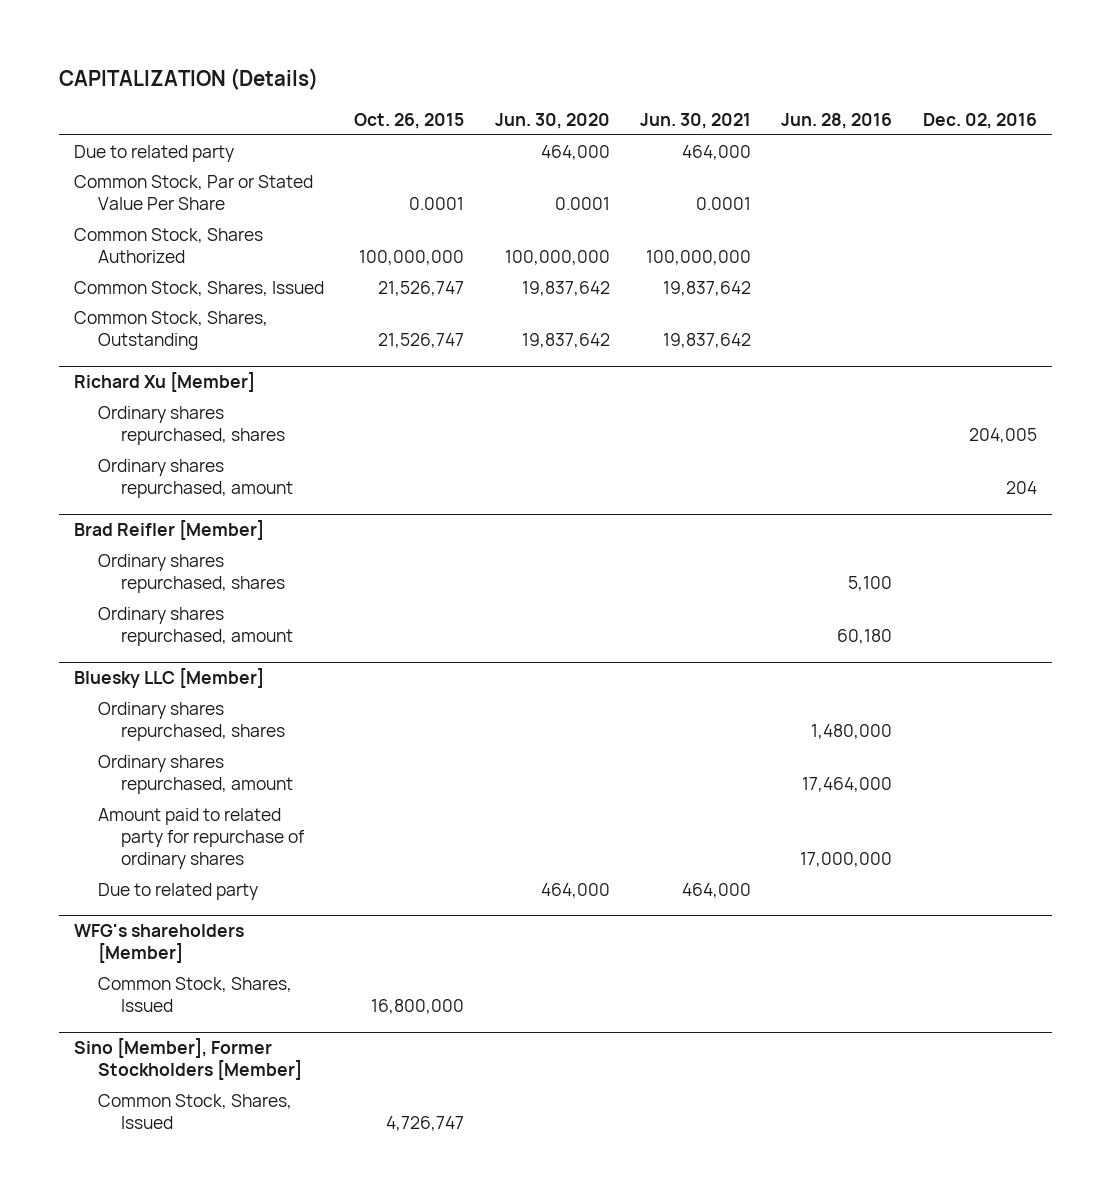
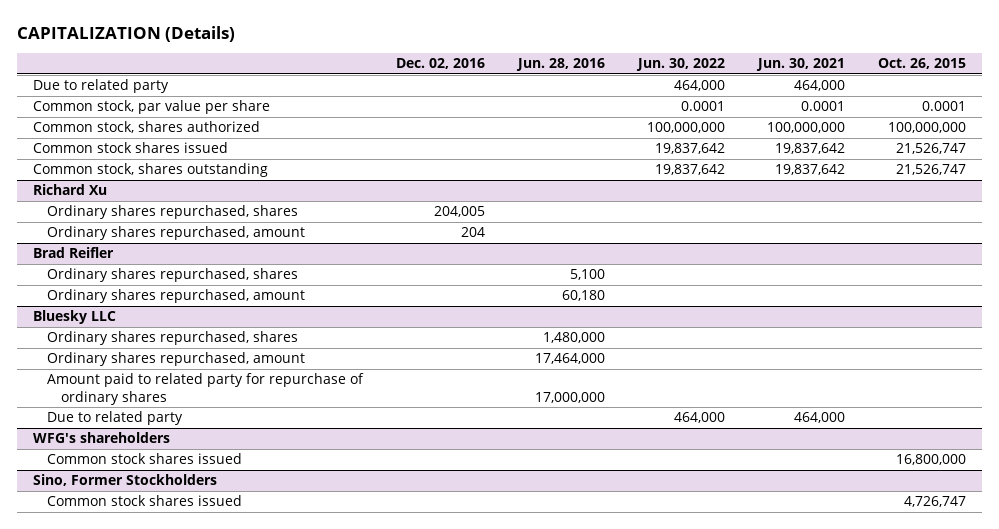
[494,112,610,129] Jun. 30, 2020 -> none
none -> [635,58,725,72] Jun. 30, 2022
[74,174,314,211] Common Stock, Par or Stated Value Per Share -> [33,100,271,115] Common stock, par value per share
[74,227,264,264] Common Stock, Shares Authorized -> [33,121,261,134] Common stock, shares authorized
[74,280,325,296] Common Stock, Shares, Issued -> [33,142,229,154] Common stock shares issued
[74,310,269,351] Common Stock, Shares, Outstanding -> [33,163,269,178] Common stock, shares outstanding
[74,371,256,392] Richard Xu [Member] -> [33,184,108,196] Richard Xu
[74,519,265,540] Brad Reifler [Member] -> [33,247,115,259] Brad Reifler
[74,667,265,688] Bluesky LLC [Member] -> [33,310,117,325] Bluesky LLC
[74,923,245,964] WFG's shareholders [Member] -> [33,432,171,444] WFG's shareholders
[97,976,292,1013] Common Stock, Shares, Issued -> [47,453,243,465] Common stock shares issued
[74,1037,302,1081] Sino [Member], Former Stockholders [Member] -> [33,474,218,487] Sino, Former Stockholders
[97,1093,292,1130] Common Stock, Shares, Issued -> [47,495,243,507] Common stock shares issued

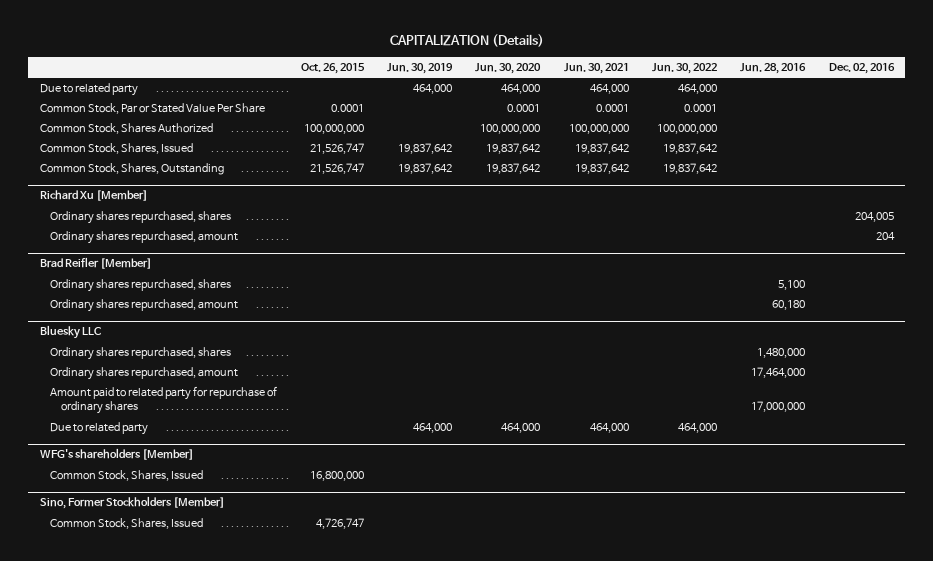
none -> [386,62,453,74] Jun. 30, 2019
none -> [475,62,542,74] Jun. 30, 2020
[33,100,271,115] Common stock, par value per share -> [39,103,265,115] Common Stock, Par or Stated Value Per Share
[33,121,261,134] Common stock, shares authorized -> [39,123,213,135] Common Stock, Shares Authorized
[33,142,229,154] Common stock shares issued -> [39,143,193,155] Common Stock, Shares, Issued
[33,163,269,178] Common stock, shares outstanding -> [39,163,224,176] Common Stock, Shares, Outstanding
[33,184,108,196] Richard Xu -> [39,190,148,202] Richard Xu [Member]
[33,247,115,259] Brad Reifler -> [39,257,152,270] Brad Reifler [Member]
[33,432,171,444] WFG's shareholders -> [39,448,194,461] WFG's shareholders [Member]
[47,453,243,465] Common stock shares issued -> [50,470,204,482] Common Stock, Shares, Issued
[33,474,218,487] Sino, Former Stockholders -> [39,496,225,510] Sino, Former Stockholders [Member]
[47,495,243,507] Common stock shares issued -> [50,518,204,530] Common Stock, Shares, Issued

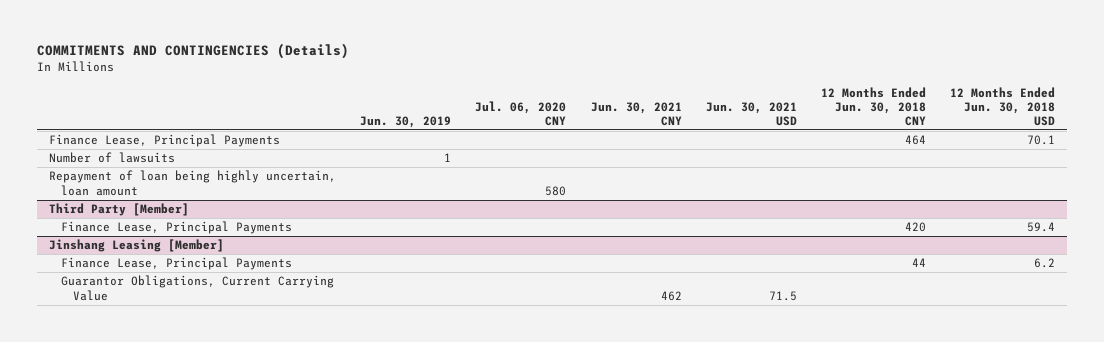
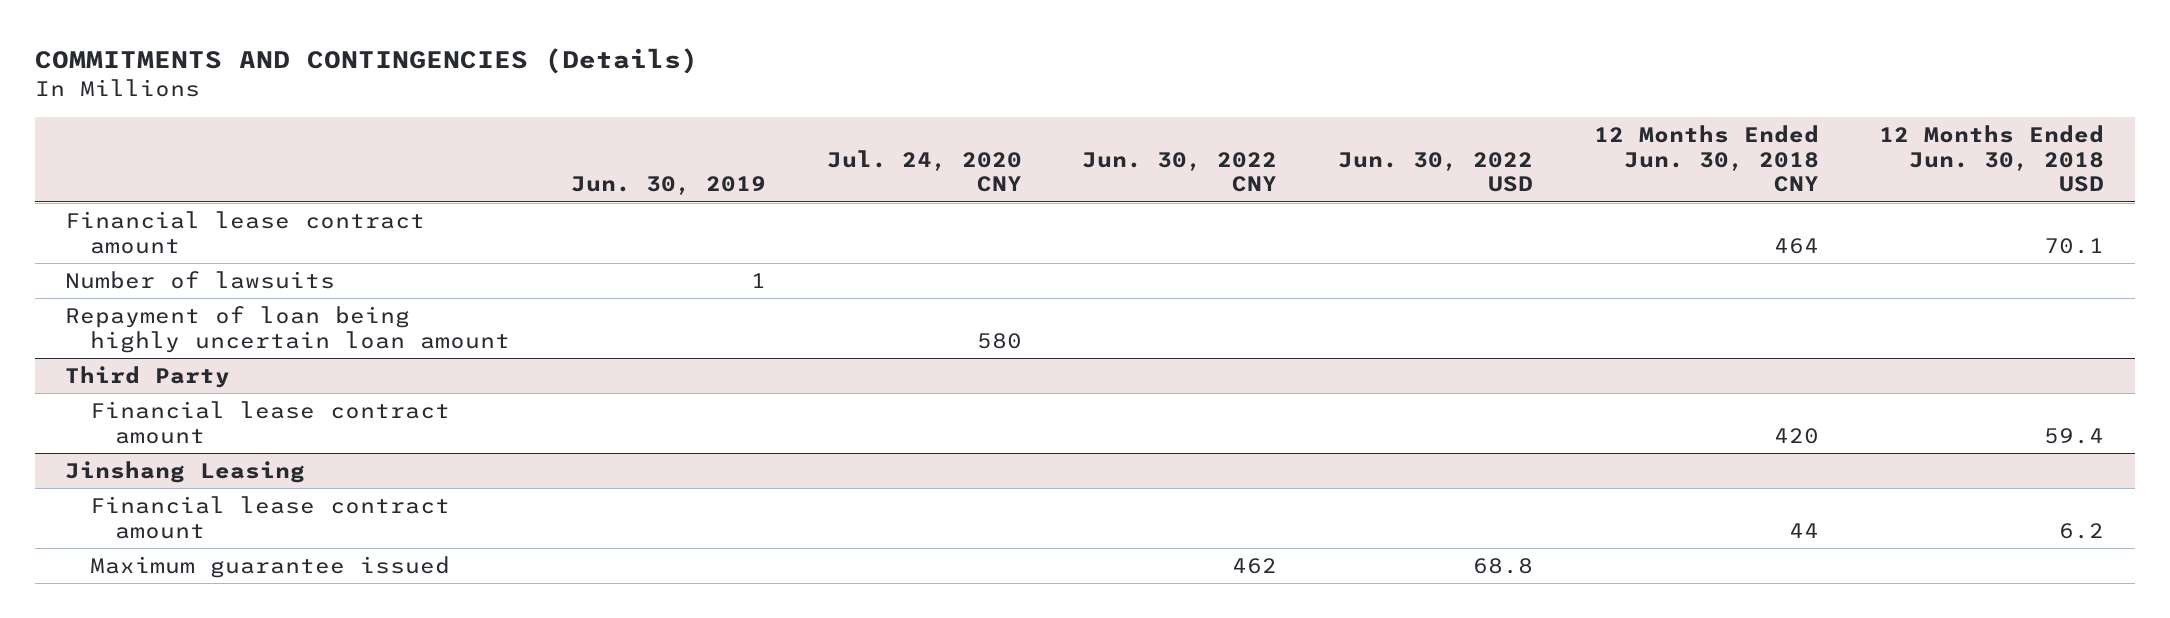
[475,100,567,126] Jul. 06, 2020 CNY -> none
[590,101,682,126] Jun. 30, 2021 CNY -> none
[705,101,797,126] Jun. 30, 2021 USD -> none
none -> [826,149,1022,193] Jul. 24, 2020 CNY
none -> [1082,151,1278,193] Jun. 30, 2022 CNY
none -> [1337,151,1533,193] Jun. 30, 2022 USD
[48,134,280,148] Finance Lease, Principal Payments -> [65,211,426,254] Financial lease contract amount
[48,170,336,196] Repayment of loan being highly uncertain, loan amount -> [65,306,511,353] Repayment of loan being highly uncertain loan amount
[48,203,189,217] Third Party [Member] -> [65,366,231,389] Third Party
[61,221,293,235] Finance Lease, Principal Payments -> [90,401,451,444] Financial lease contract amount
[48,239,224,253] Jinshang Leasing [Member] -> [65,461,306,484] Jinshang Leasing
[61,257,293,271] Finance Lease, Principal Payments -> [90,496,451,539] Financial lease contract amount
[61,275,335,301] Guarantor Obligations, Current Carrying Value -> [90,556,451,579] Maximum guarantee issued

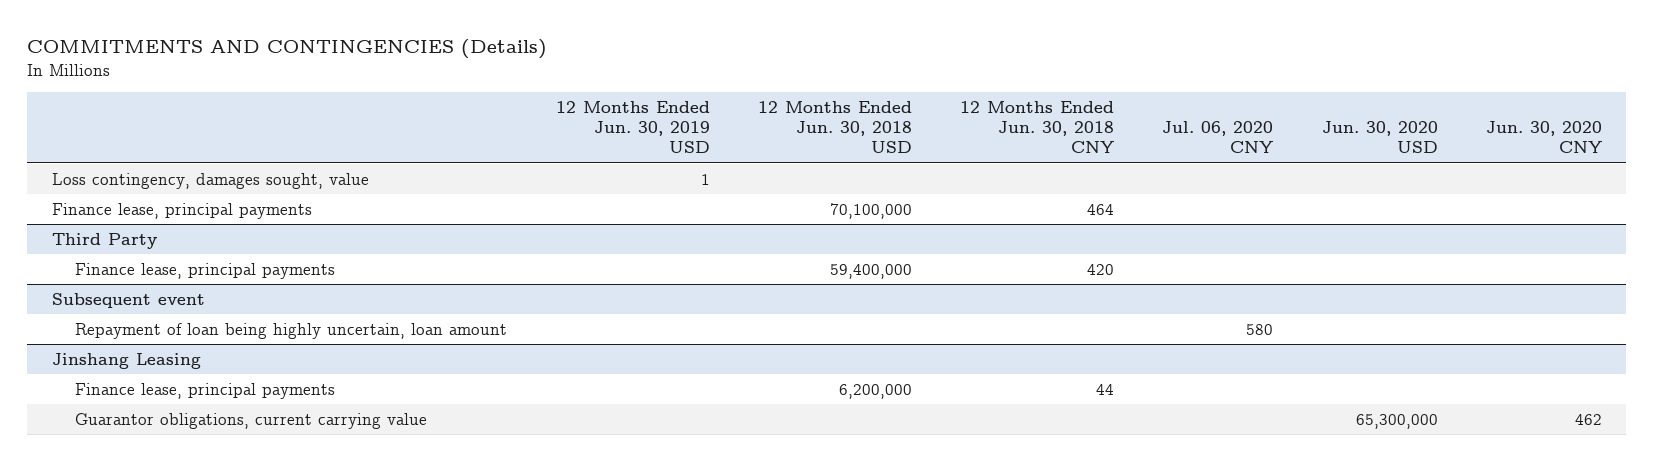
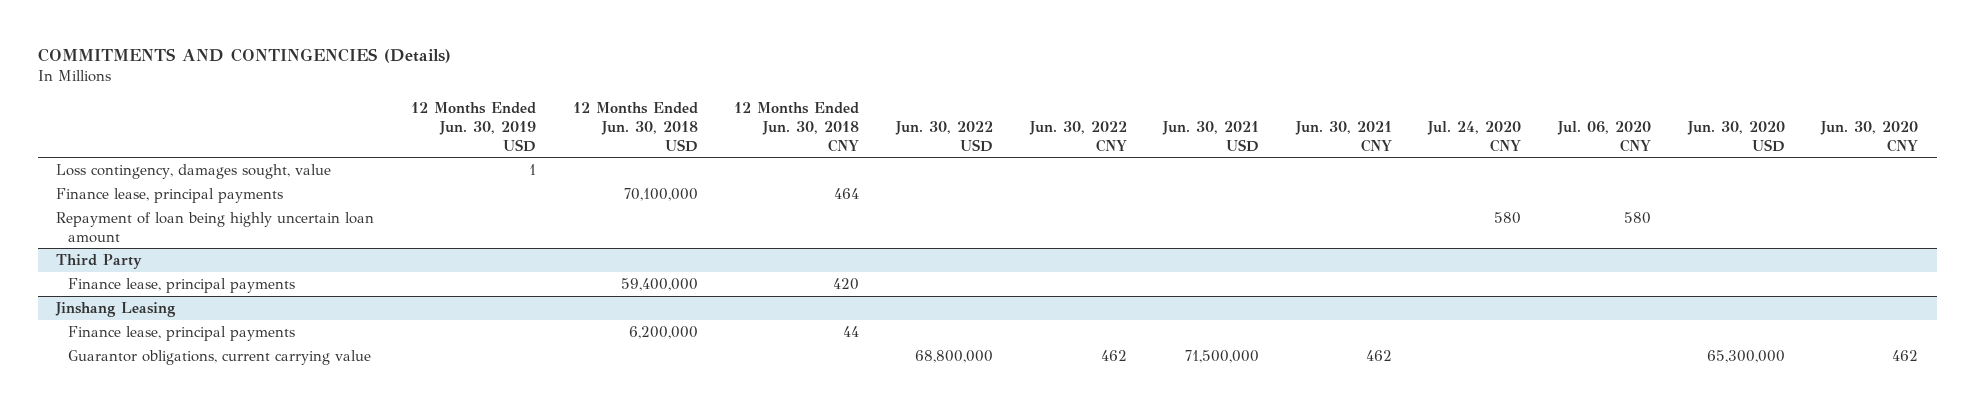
none -> [894,121,993,152] Jun. 30, 2022 USD
none -> [1028,121,1127,152] Jun. 30, 2022 CNY
none -> [1162,121,1260,152] Jun. 30, 2021 USD
none -> [1294,121,1392,152] Jun. 30, 2021 CNY
none -> [1427,121,1522,152] Jul. 24, 2020 CNY
none -> [56,212,375,243] Repayment of loan being highly uncertain loan amount
[51,292,205,308] Subsequent event -> none
[75,322,508,339] Repayment of loan being highly uncertain, loan amount -> none

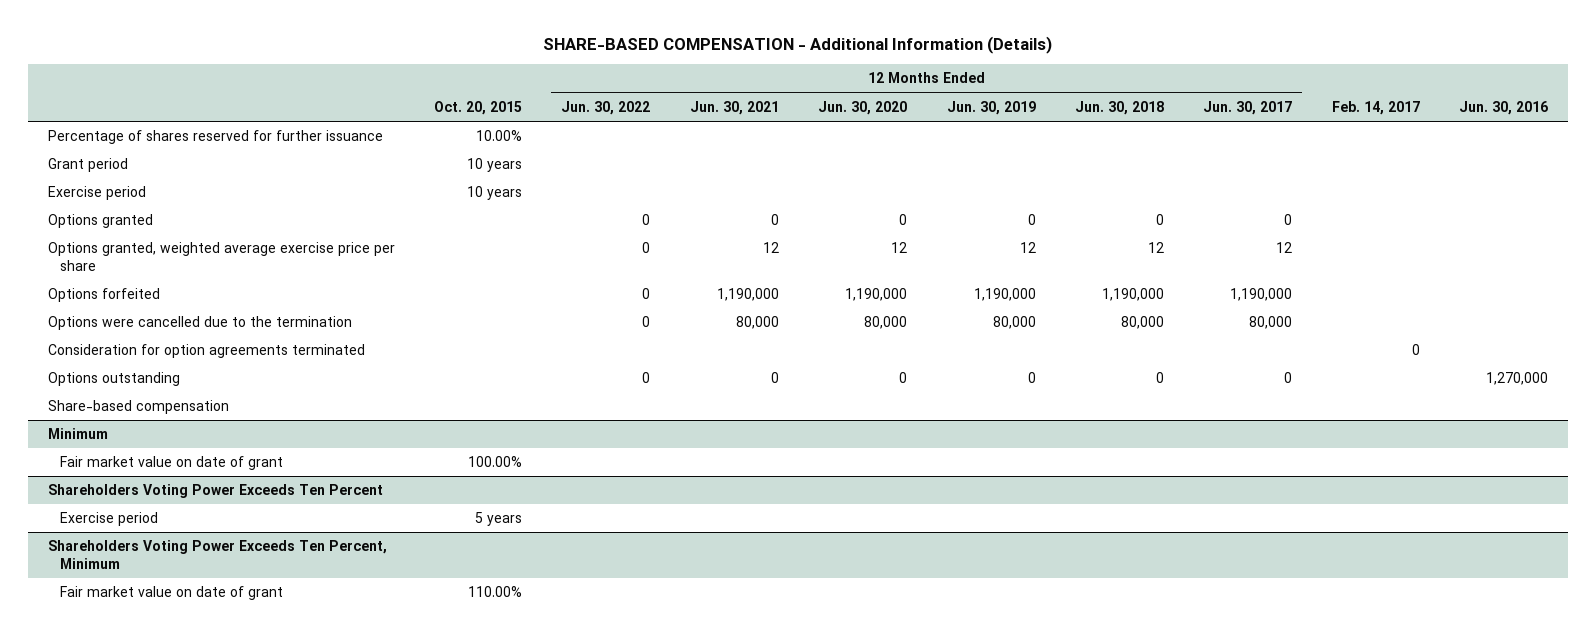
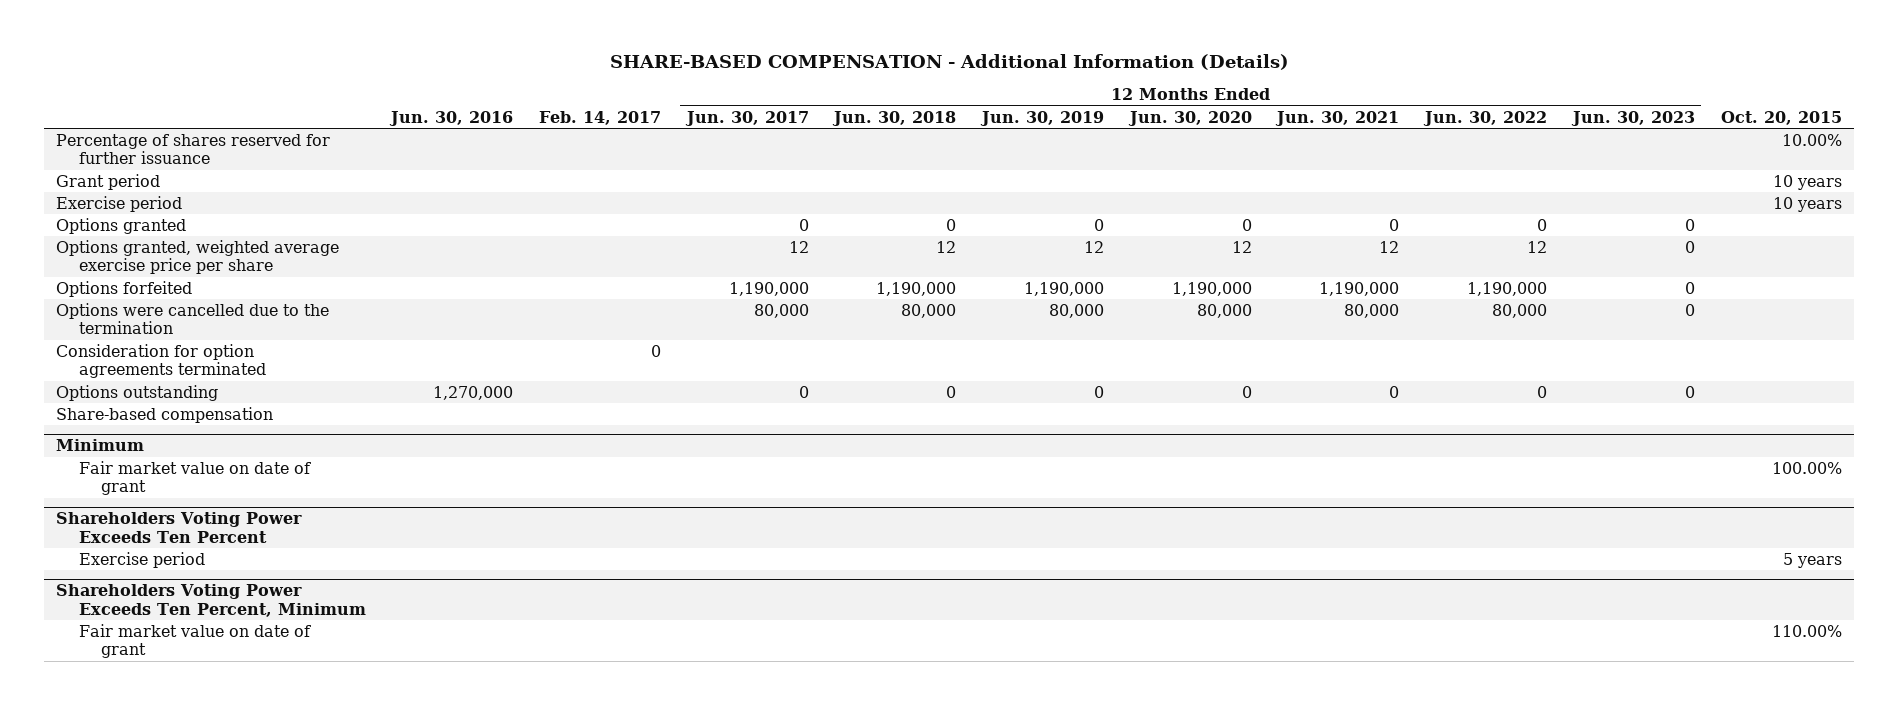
none -> [1570,110,1695,126] Jun. 30, 2023
[642,242,651,254] 0 -> [1527,240,1548,253] 12
[642,288,651,300] 0 -> [1467,281,1548,296] 1,190,000
[642,316,651,328] 0 -> [1492,303,1548,318] 80,000

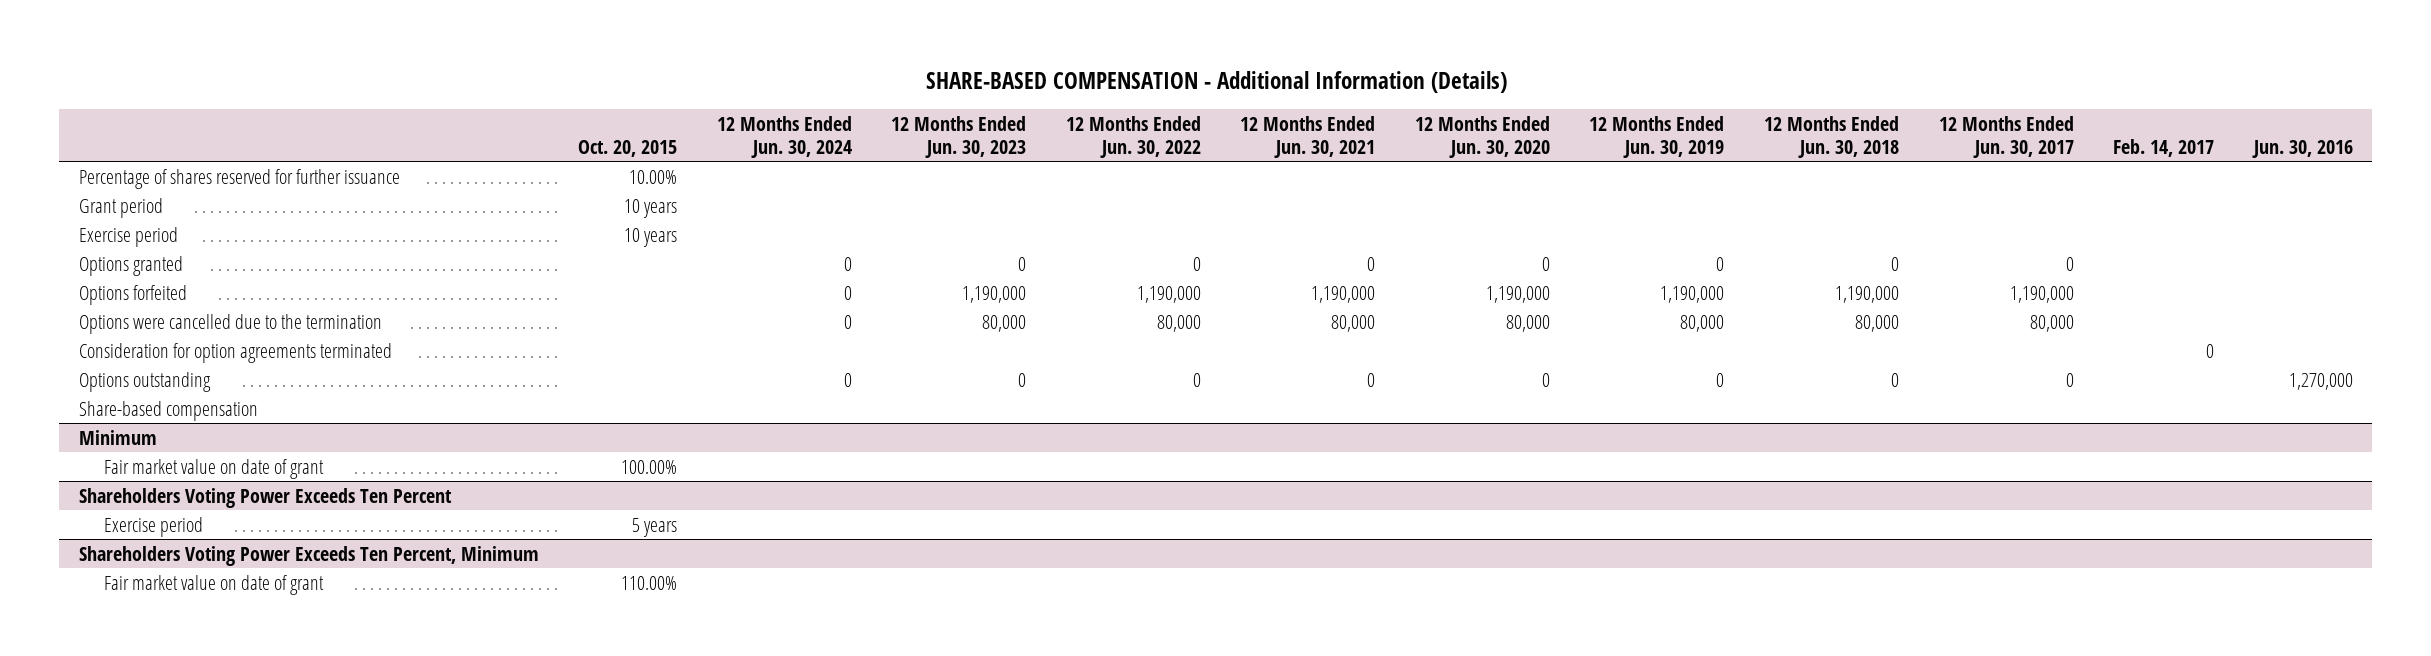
none -> [716,115,852,158] 12 Months Ended Jun. 30, 2024
[56,239,340,275] Options granted, weighted average exercise price per share -> none
[1684,281,1695,294] 0 -> [962,285,1027,303] 1,190,000
[1684,303,1695,316] 0 -> [982,314,1027,332] 80,000

